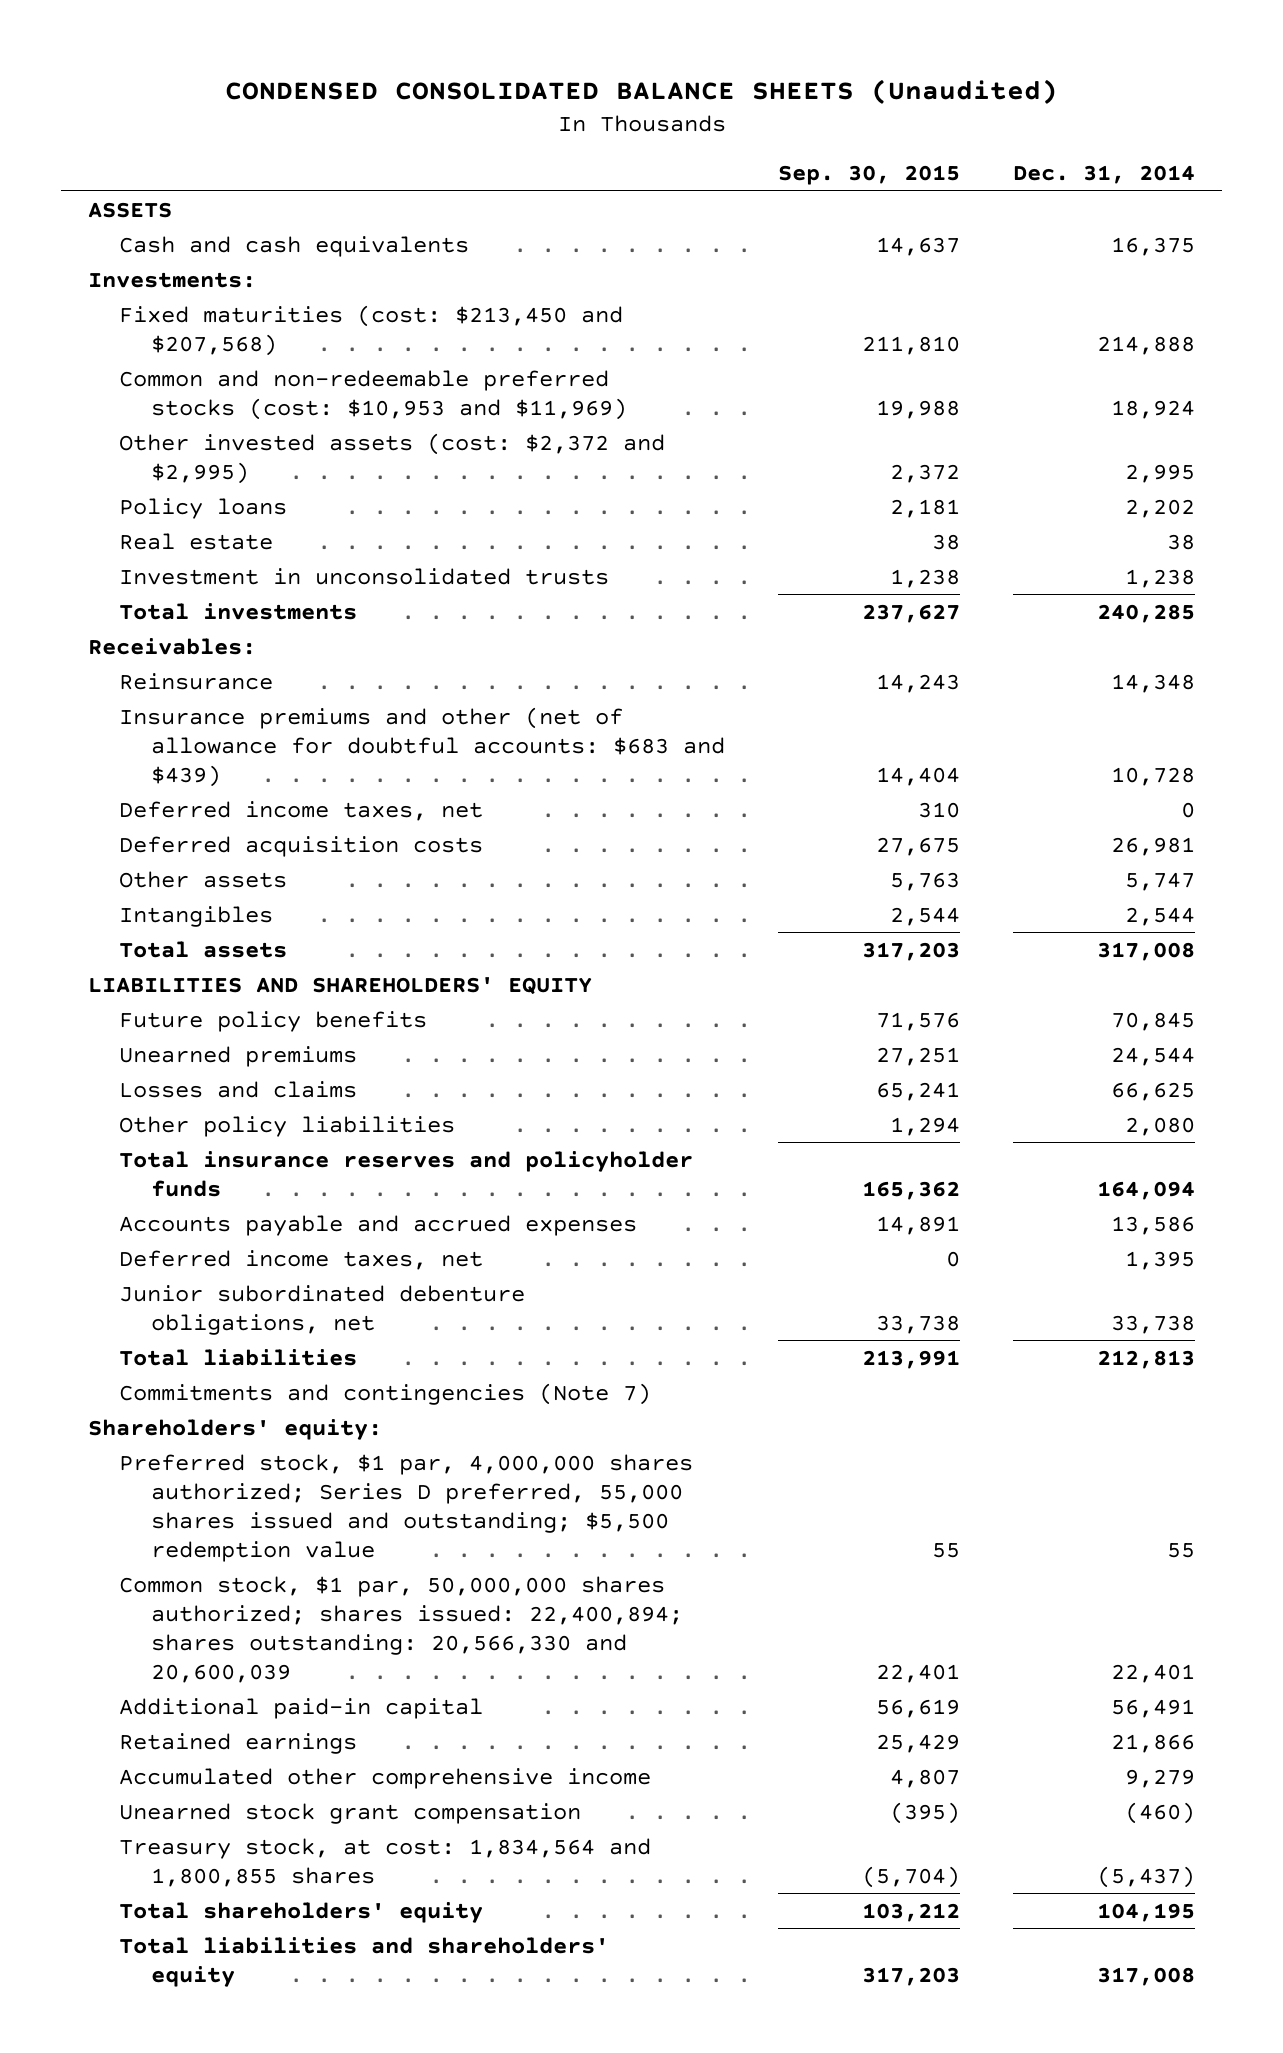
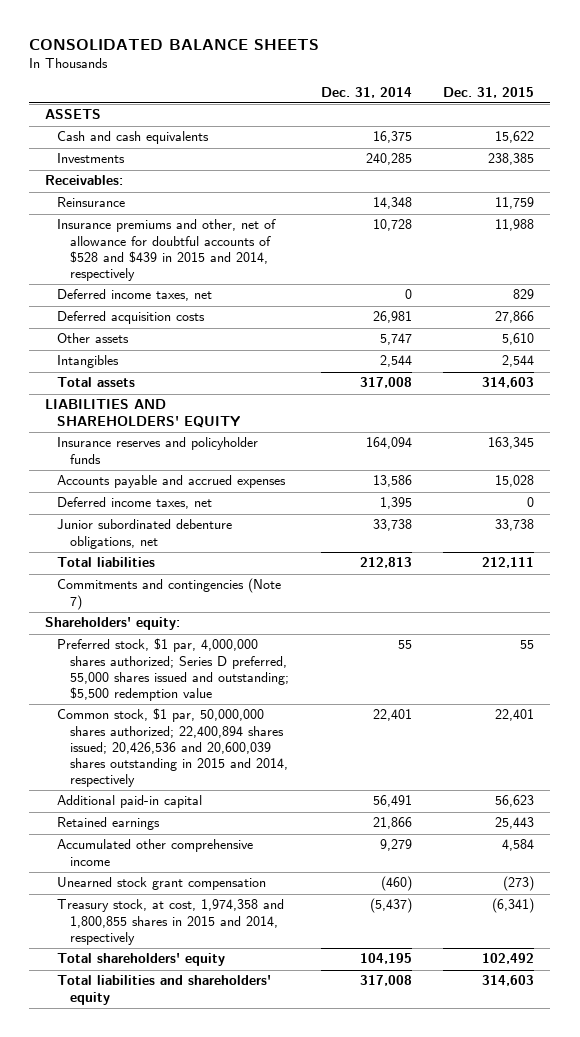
[224,78,1058,104] CONDENSED CONSOLIDATED BALANCE SHEETS (Unaudited) -> [29,38,320,50] CONSOLIDATED BALANCE SHEETS
[778,165,961,186] Sep. 30, 2015 -> none
none -> [443,86,535,98] Dec. 31, 2015
[87,271,256,288] Investments: -> none
[119,304,624,356] Fixed maturities (cost: $213,450 and $207,568) -> none
[119,369,627,420] Common and non-redeemable preferred stocks (cost: $10,953 and $11,969) -> none
[119,432,666,484] Other invested assets (cost: $2,372 and $2,995) -> none
[119,497,288,519] Policy loans -> none
[119,532,274,550] Real estate -> none
[119,567,610,585] Investment in unconsolidated trusts -> none
[119,602,358,620] Total investments -> [57,153,126,164] Investments
[119,706,725,787] Insurance premiums and other (net of allowance for doubtful accounts: $683 and $439) -> [57,219,277,281] Insurance premiums and other, net of allowance for doubtful accounts of $528 and $439 in 2015 and 2014, respectively
[119,1010,428,1032] Future policy benefits -> none
[119,1045,358,1067] Unearned premiums -> none
[119,1080,358,1098] Losses and claims -> none
[119,1115,456,1137] Other policy liabilities -> none
[119,1150,694,1197] Total insurance reserves and policyholder funds -> [57,437,259,464] Insurance reserves and policyholder funds
[119,1575,683,1683] Common stock, $1 par, 50,000,000 shares authorized; shares issued: 22,400,894; shares outstanding: 20,566,330 and 20,600,039 -> [57,708,288,787] Common stock, $1 par, 50,000,000 shares authorized; 22,400,894 shares issued; 20,426,536 and 20,600,039 shares outstanding in 2015 and 2014, respectively
[119,1837,652,1887] Treasury stock, at cost: 1,834,564 and 1,800,855 shares -> [57,899,285,945] Treasury stock, at cost, 1,974,358 and 1,800,855 shares in 2015 and 2014, respectively

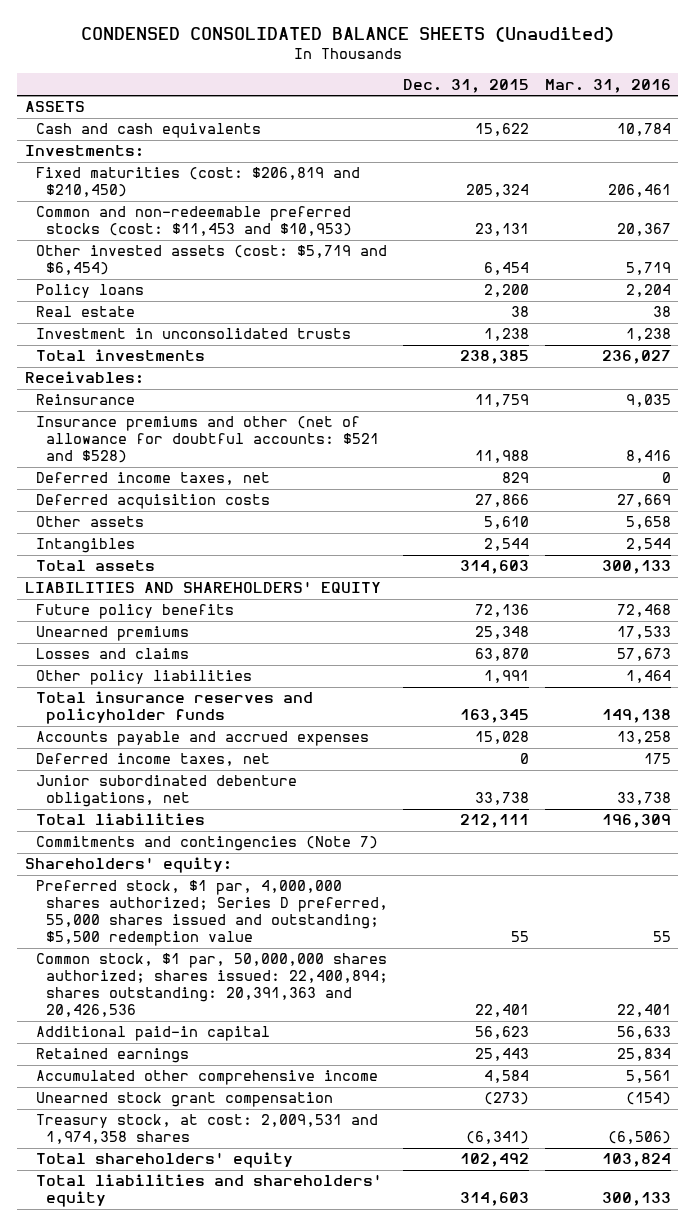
[29,38,320,50] CONSOLIDATED BALANCE SHEETS -> [80,26,614,42] CONDENSED CONSOLIDATED BALANCE SHEETS (Unaudited)
[320,86,412,98] Dec. 31, 2014 -> none
none -> [544,78,671,93] Mar. 31, 2016
none -> [24,145,144,158] Investments:
none -> [35,167,360,198] Fixed maturities (cost: $206,819 and $210,450)
none -> [35,206,353,237] Common and non-redeemable preferred stocks (cost: $11,453 and $10,953)
none -> [35,245,387,276] Other invested assets (cost: $5,719 and $6,454)
none -> [35,284,144,299] Policy loans
none -> [35,306,135,318] Real estate
none -> [35,328,351,340] Investment in unconsolidated trusts
[57,153,126,164] Investments -> [35,349,205,362] Total investments
[57,219,277,281] Insurance premiums and other, net of allowance for doubtful accounts of $528 and $439 in 2015 and 2014, respectively -> [35,416,380,464] Insurance premiums and other (net of allowance for doubtful accounts: $521 and $528)
none -> [35,604,234,620] Future policy benefits
none -> [35,626,189,642] Unearned premiums
none -> [35,648,189,660] Losses and claims
none -> [35,670,252,686] Other policy liabilities
[57,437,259,464] Insurance reserves and policyholder funds -> [35,691,313,725] Total insurance reserves and policyholder funds
[57,708,288,787] Common stock, $1 par, 50,000,000 shares authorized; 22,400,894 shares issued; 20,426,536 and 20,600,039 shares outstanding in 2015 and 2014, respectively -> [35,953,389,1018] Common stock, $1 par, 50,000,000 shares authorized; shares issued: 22,400,894; shares outstanding: 20,391,363 and 20,426,536
[57,899,285,945] Treasury stock, at cost, 1,974,358 and 1,800,855 shares in 2015 and 2014, respectively -> [35,1114,378,1145] Treasury stock, at cost: 2,009,531 and 1,974,358 shares

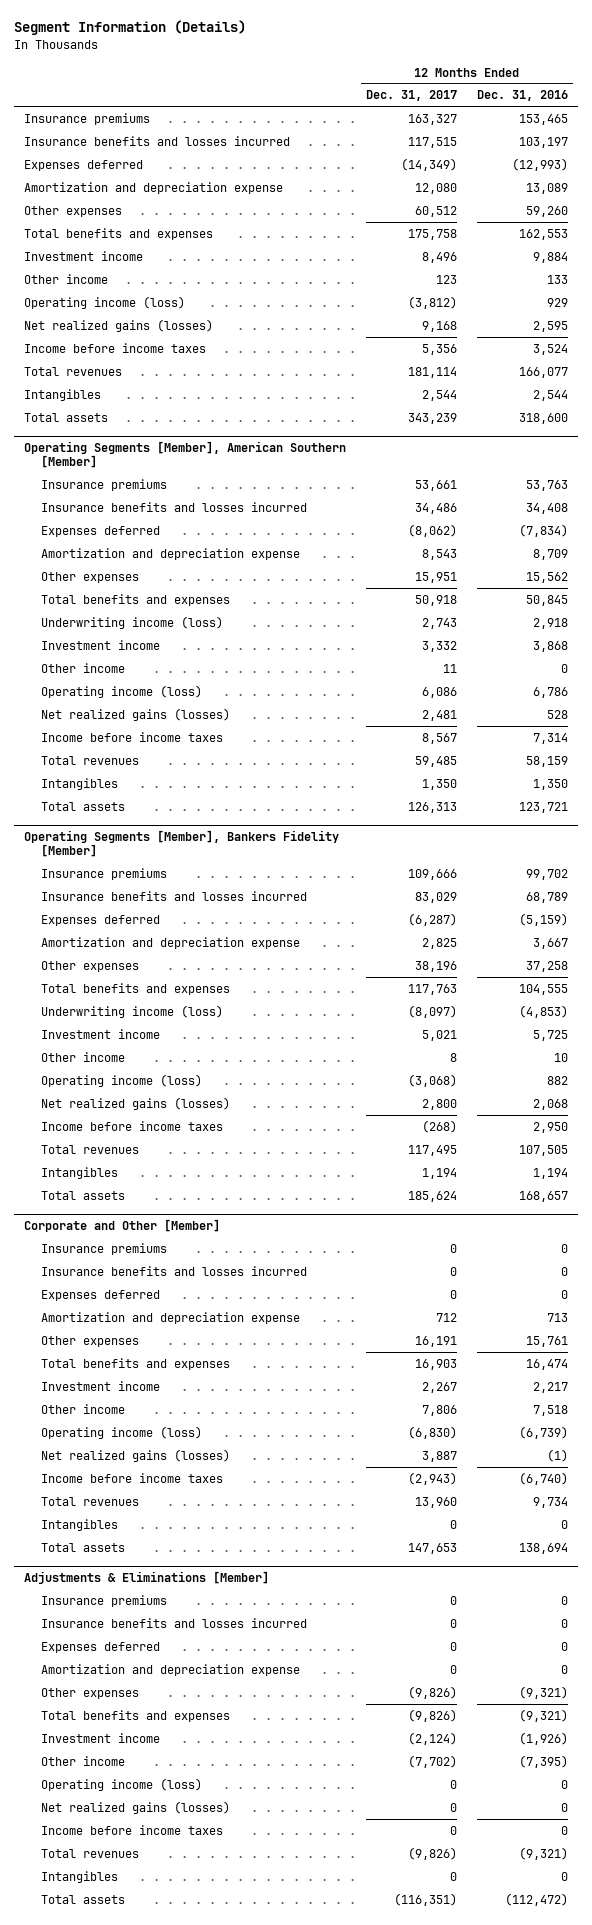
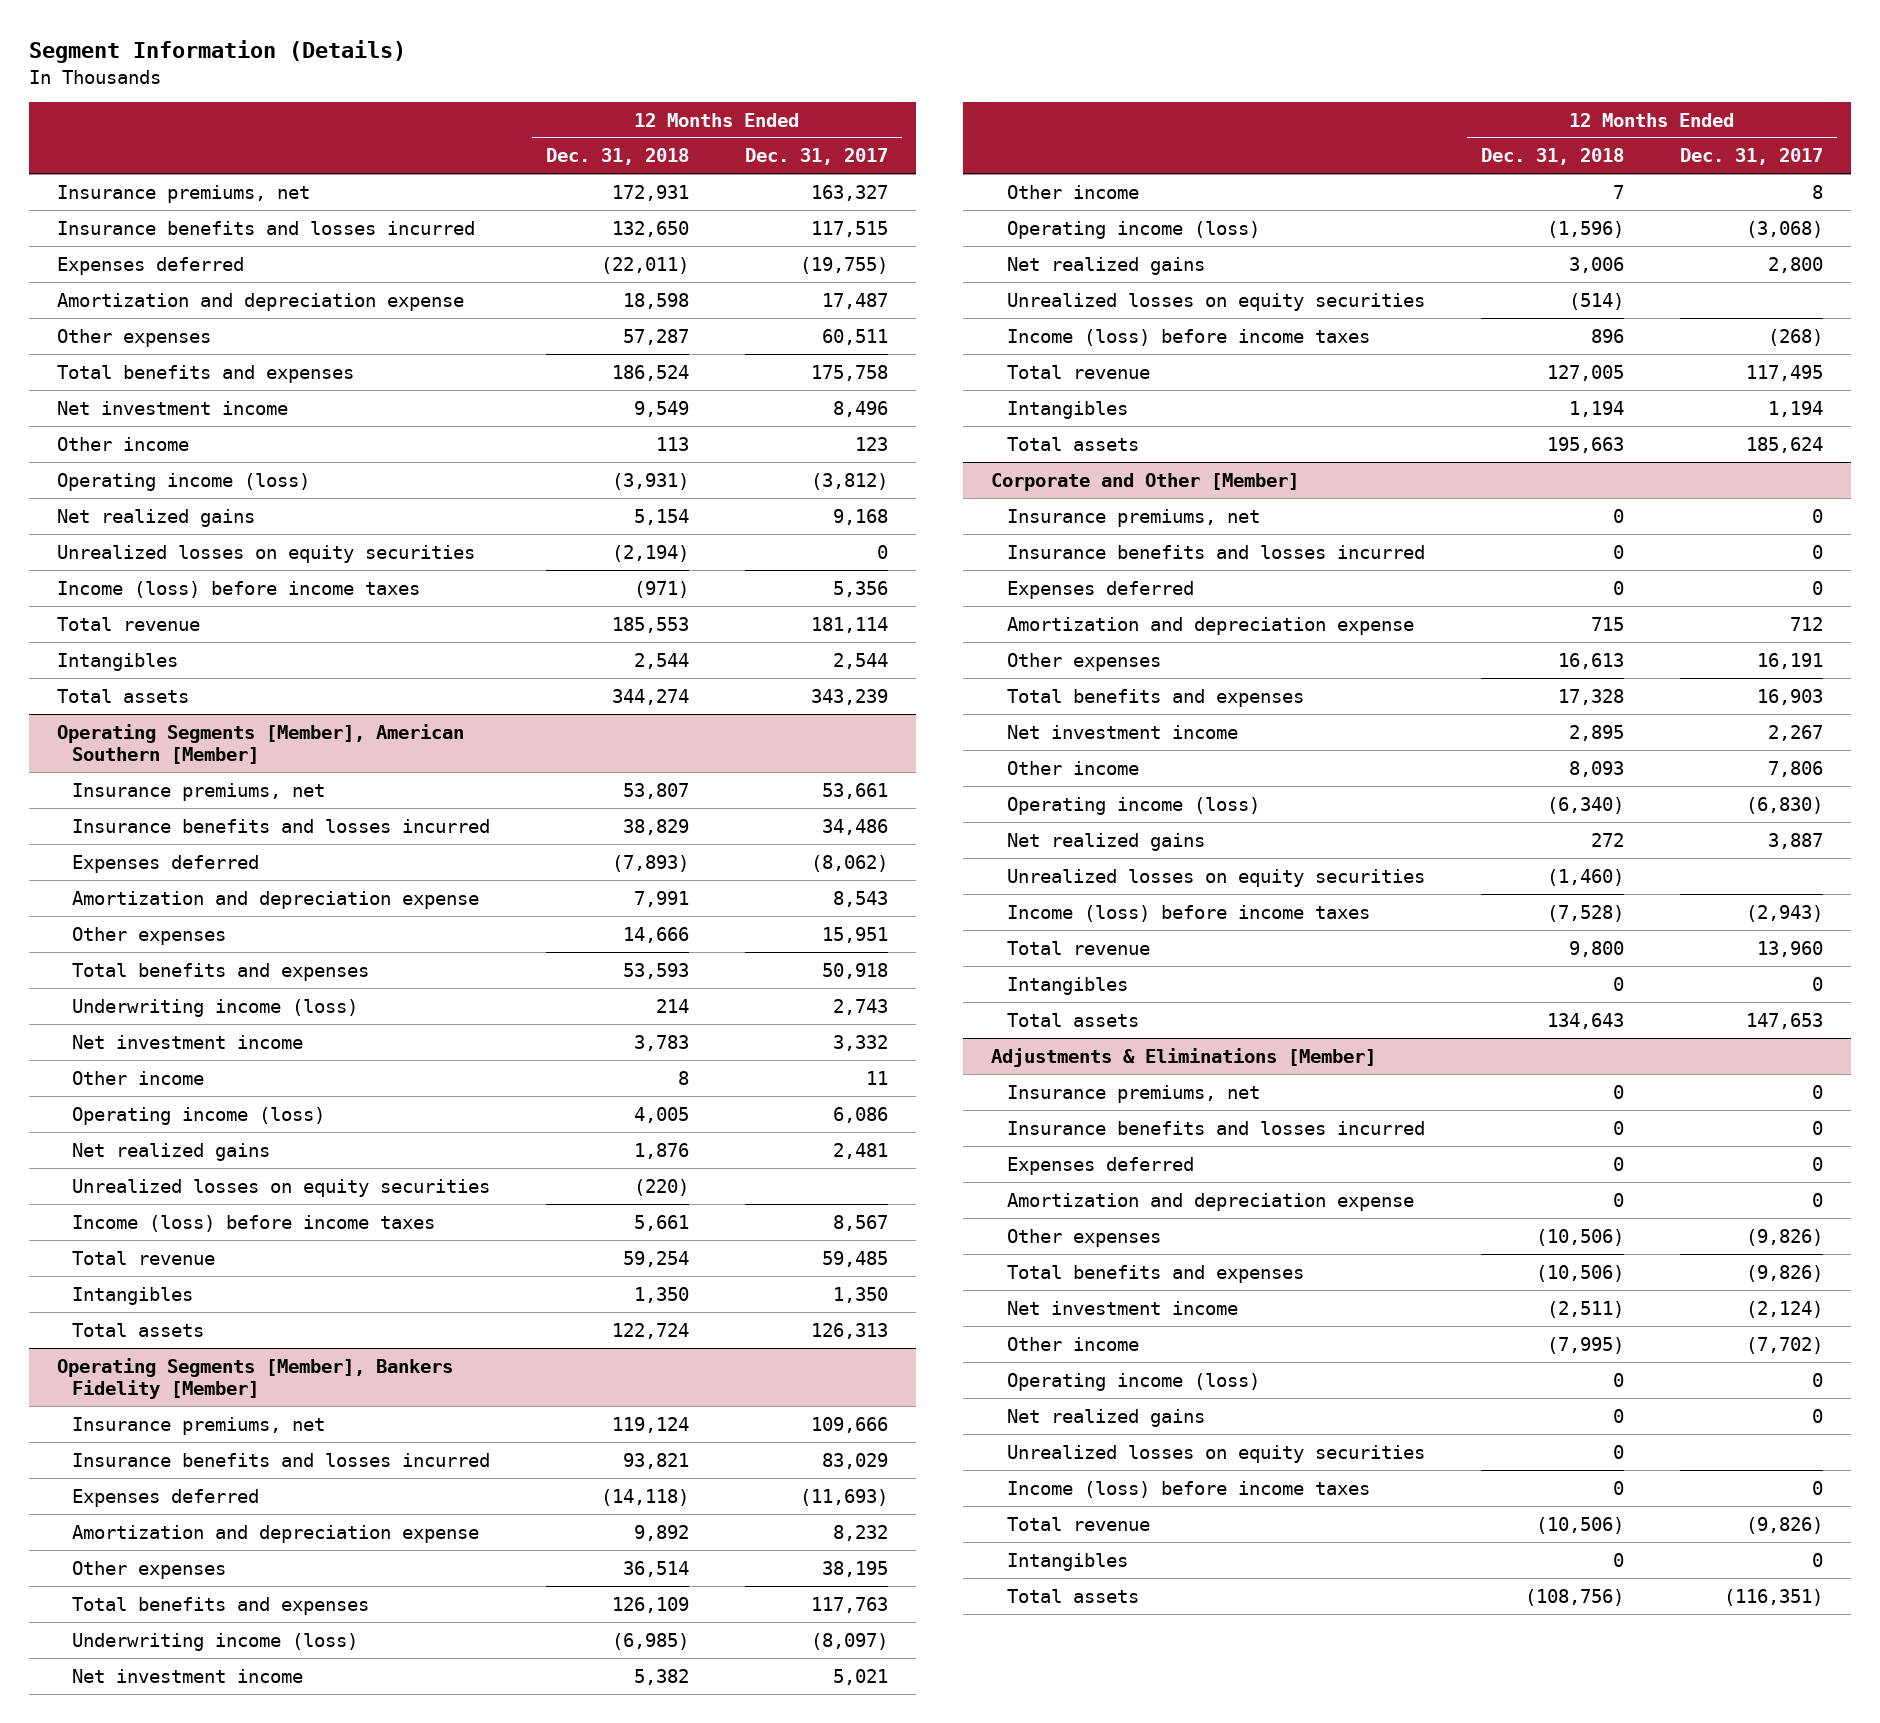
[477,90,569,102] Dec. 31, 2016 -> none
none -> [546,148,690,166] Dec. 31, 2018
[23,112,150,125] Insurance premiums -> [56,184,310,203] Insurance premiums, net
[400,157,457,171] (14,349) -> [800,256,889,274] (19,755)
[414,182,457,194] 12,080 -> [822,292,889,309] 17,487
[414,205,457,217] 60,512 -> [822,328,889,345] 60,511
[23,250,143,261] Investment income -> [56,400,288,415] Net investment income
[23,318,213,332] Net realized gains (losses) -> [56,508,255,527] Net realized gains
none -> [56,544,475,563] Unrealized losses on equity securities
[23,342,206,353] Income before income taxes -> [56,580,420,598] Income (loss) before income taxes
[23,366,122,376] Total revenues -> [56,616,200,631] Total revenue
[40,478,167,491] Insurance premiums -> [72,782,326,801] Insurance premiums, net
[40,639,160,650] Investment income -> [72,1034,304,1049] Net investment income
[40,707,230,721] Net realized gains (losses) -> [72,1142,271,1161] Net realized gains
none -> [72,1178,491,1197] Unrealized losses on equity securities
[40,731,223,742] Income before income taxes -> [72,1214,436,1232] Income (loss) before income taxes
[40,755,139,765] Total revenues -> [72,1250,216,1265] Total revenue
[40,867,167,880] Insurance premiums -> [72,1416,326,1435] Insurance premiums, net
[407,912,457,926] (6,287) -> [800,1488,889,1506] (11,693)
[421,937,457,949] 2,825 -> [833,1524,889,1541] 8,232
[414,960,457,972] 38,196 -> [822,1560,889,1577] 38,195
[40,1028,160,1039] Investment income -> [72,1668,304,1683] Net investment income
[40,1096,230,1110] Net realized gains (losses) -> [1006,256,1205,275] Net realized gains
none -> [1006,292,1425,311] Unrealized losses on equity securities
[40,1120,223,1131] Income before income taxes -> [1006,328,1370,346] Income (loss) before income taxes
[40,1144,139,1154] Total revenues -> [1006,364,1150,379] Total revenue
[40,1242,167,1255] Insurance premiums -> [1006,508,1260,527] Insurance premiums, net
[40,1380,160,1391] Investment income -> [1006,724,1238,739] Net investment income
[40,1448,230,1462] Net realized gains (losses) -> [1006,832,1205,851] Net realized gains
none -> [1006,868,1425,887] Unrealized losses on equity securities
[40,1472,223,1483] Income before income taxes -> [1006,904,1370,922] Income (loss) before income taxes
[40,1496,139,1506] Total revenues -> [1006,940,1150,955] Total revenue
[40,1594,167,1607] Insurance premiums -> [1006,1084,1260,1103] Insurance premiums, net
[40,1732,160,1743] Investment income -> [1006,1300,1238,1315] Net investment income
[40,1800,230,1814] Net realized gains (losses) -> [1006,1408,1205,1427] Net realized gains
none -> [1006,1444,1425,1463] Unrealized losses on equity securities
[40,1824,223,1835] Income before income taxes -> [1006,1480,1370,1498] Income (loss) before income taxes
[40,1848,139,1858] Total revenues -> [1006,1516,1150,1531] Total revenue

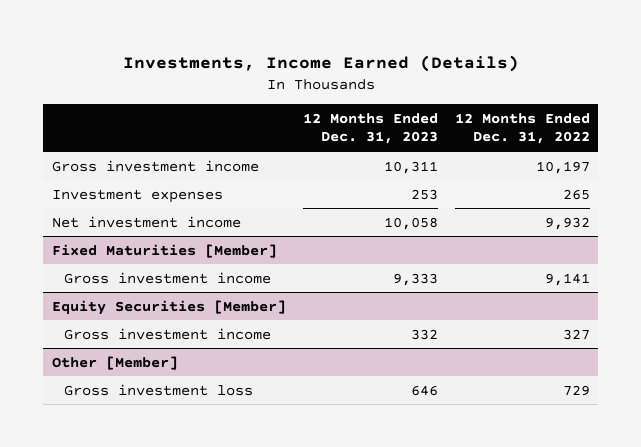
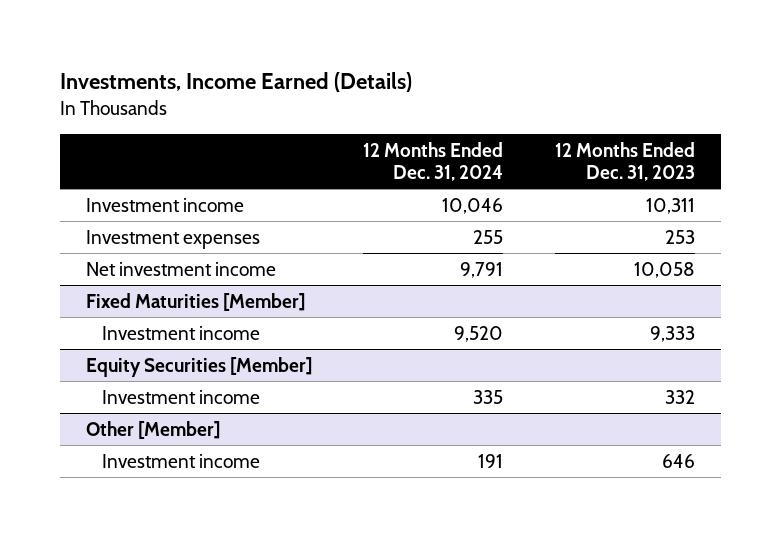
[454,113,590,145] 12 Months Ended Dec. 31, 2022 -> none
none -> [363,141,504,181] 12 Months Ended Dec. 31, 2024
[51,159,259,172] Gross investment income -> [85,197,244,212] Investment income
[64,271,272,284] Gross investment income -> [101,325,260,340] Investment income
[64,327,272,340] Gross investment income -> [101,389,260,404] Investment income
[64,383,254,396] Gross investment loss -> [101,453,260,468] Investment income

